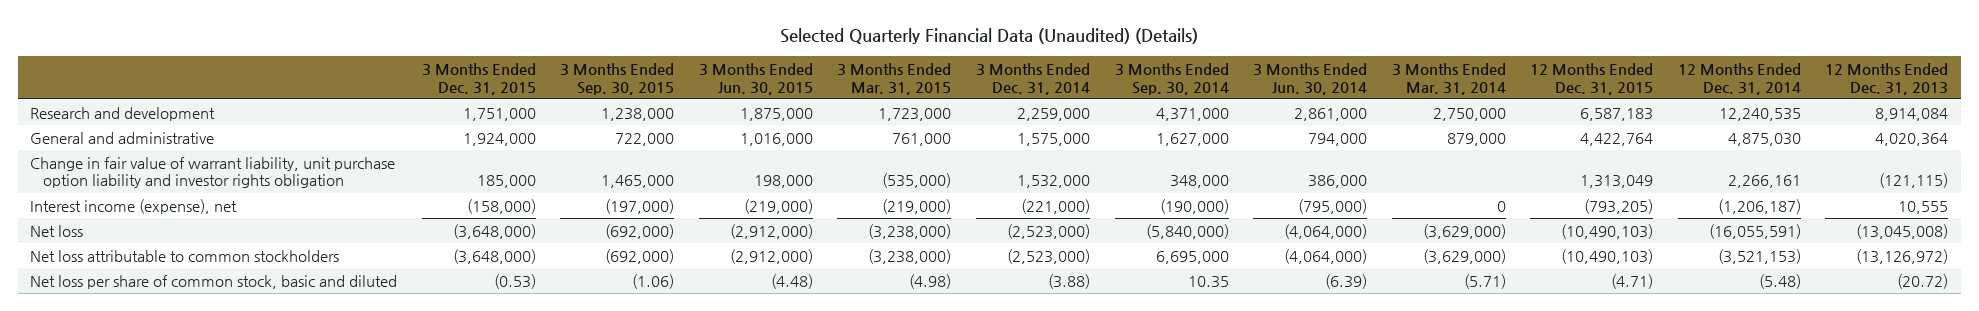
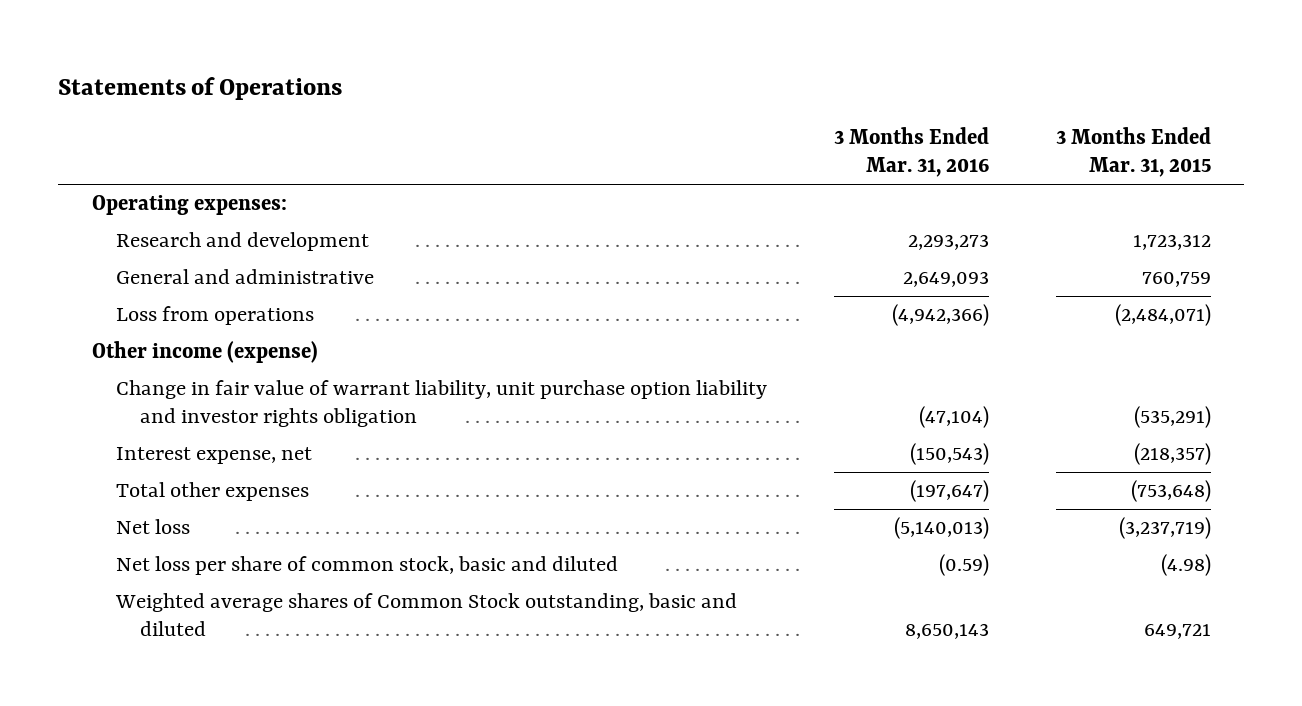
[780,28,1199,45] Selected Quarterly Financial Data (Unaudited) (Details) -> [57,77,342,101] Statements of Operations
[421,62,536,95] 3 Months Ended Dec. 31, 2015 -> none
[560,62,675,95] 3 Months Ended Sep. 30, 2015 -> none
[698,62,813,95] 3 Months Ended Jun. 30, 2015 -> none
[975,62,1090,95] 3 Months Ended Dec. 31, 2014 -> none
[1114,62,1229,95] 3 Months Ended Sep. 30, 2014 -> none
[1253,62,1368,95] 3 Months Ended Jun. 30, 2014 -> none
[1391,62,1506,95] 3 Months Ended Mar. 31, 2014 -> none
[1530,62,1654,95] 12 Months Ended Dec. 31, 2015 -> none
[1677,62,1801,95] 12 Months Ended Dec. 31, 2014 -> none
[1825,62,1949,95] 12 Months Ended Dec. 31, 2013 -> none
none -> [833,127,989,178] 3 Months Ended Mar. 31, 2016
[30,249,340,262] Net loss attributable to common stockholders -> none
none -> [91,195,287,216] Operating expenses:
[878,107,952,121] 1,723,000 -> [1132,234,1211,251] 1,723,312
[892,132,952,146] 761,000 -> [1141,272,1211,288] 760,759
none -> [115,306,314,326] Loss from operations
none -> [91,341,318,364] Other income (expense)
[882,173,952,189] (535,000) -> [1133,406,1211,429] (535,291)
[30,198,238,214] Interest income (expense), net -> [115,447,312,465] Interest expense, net
[882,198,952,214] (219,000) -> [1133,443,1211,466] (218,357)
none -> [115,482,309,502] Total other expenses
[868,223,952,239] (3,238,000) -> [1118,517,1211,540] (3,237,719)
none -> [114,593,737,637] Weighted average shares of Common Stock outstanding, basic and diluted

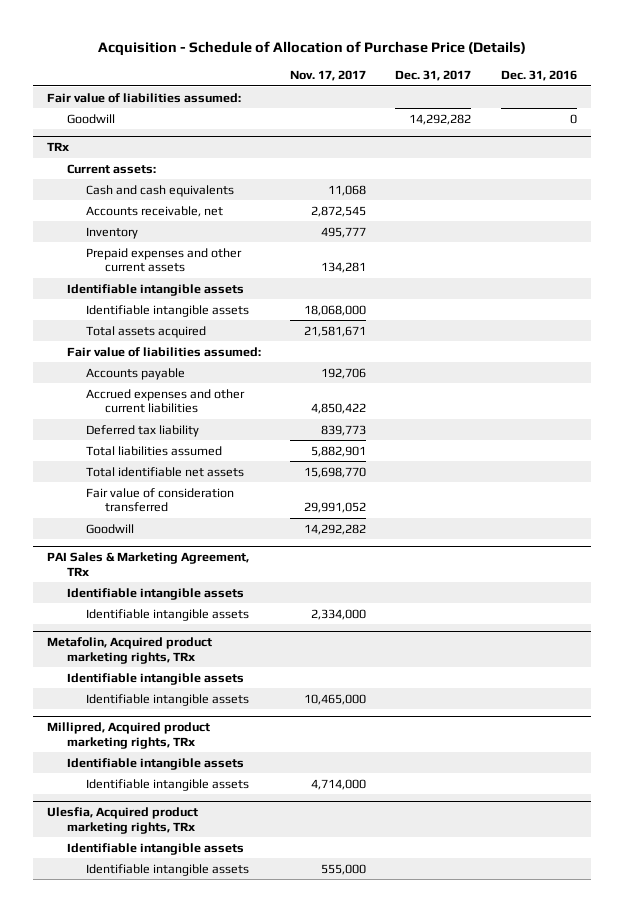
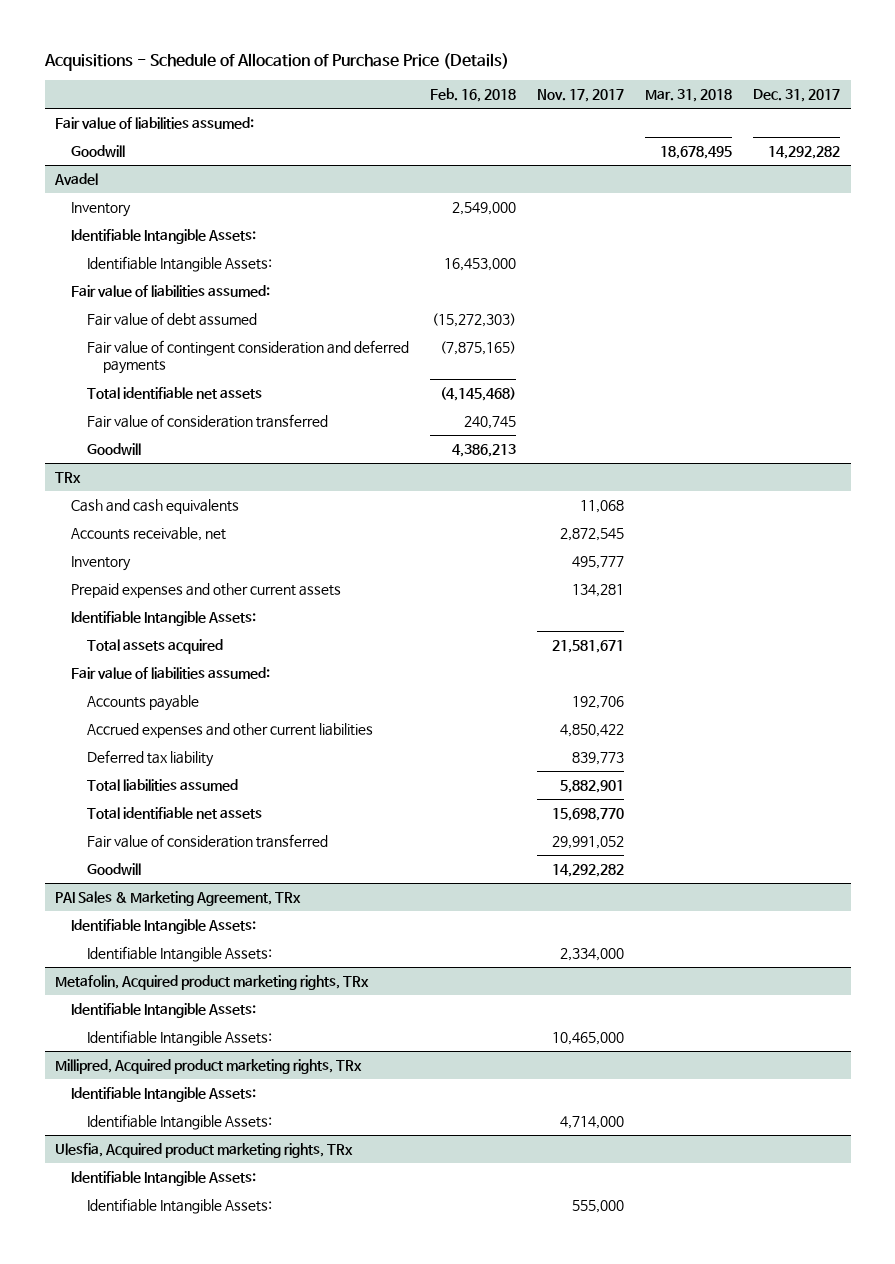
[98,41,527,57] Acquisition - Schedule of Allocation of Purchase Price (Details) -> [43,53,509,72] Acquisitions - Schedule of Allocation of Purchase Price (Details)
[500,70,577,82] Dec. 31, 2016 -> none
none -> [429,88,516,103] Feb. 16, 2018
none -> [645,89,733,103] Mar. 31, 2018
none -> [54,173,99,186] Avadel
none -> [71,202,132,218] Inventory
none -> [71,229,257,245] Identifiable Intangible Assets:
none -> [86,256,272,273] Identifiable Intangible Assets:
none -> [71,285,271,298] Fair value of liabilities assumed:
none -> [86,312,257,327] Fair value of debt assumed
none -> [86,340,409,375] Fair value of contingent consideration and deferred payments
none -> [86,387,262,400] Total identifiable net assets
none -> [86,414,328,429] Fair value of consideration transferred
none -> [86,443,141,456] Goodwill
[66,163,156,174] Current assets: -> none
[86,304,250,317] Identifiable intangible assets -> none
[66,283,244,296] Identifiable intangible assets -> [71,611,257,627] Identifiable Intangible Assets:
[66,587,244,600] Identifiable intangible assets -> [71,919,257,935] Identifiable Intangible Assets:
[86,608,250,621] Identifiable intangible assets -> [86,946,272,963] Identifiable Intangible Assets:
[66,672,244,685] Identifiable intangible assets -> [71,1003,257,1019] Identifiable Intangible Assets:
[86,693,250,706] Identifiable intangible assets -> [86,1030,272,1047] Identifiable Intangible Assets:
[66,757,244,770] Identifiable intangible assets -> [71,1087,257,1103] Identifiable Intangible Assets:
[86,778,250,791] Identifiable intangible assets -> [86,1114,272,1131] Identifiable Intangible Assets:
[66,842,244,855] Identifiable intangible assets -> [71,1171,257,1187] Identifiable Intangible Assets:
[86,863,250,876] Identifiable intangible assets -> [86,1198,272,1215] Identifiable Intangible Assets:

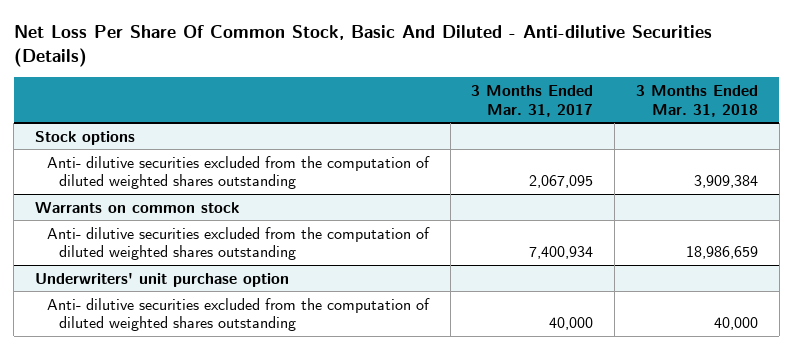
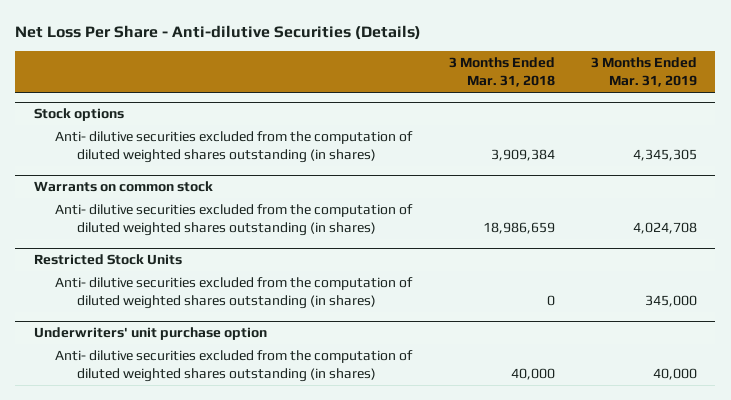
[13,24,712,67] Net Loss Per Share Of Common Stock, Basic And Diluted - Anti-dilutive Securities (Details) -> [15,25,422,41] Net Loss Per Share - Anti-dilutive Securities (Details)
[471,84,594,117] 3 Months Ended Mar. 31, 2017 -> none
none -> [590,57,697,88] 3 Months Ended Mar. 31, 2019
[46,155,430,190] Anti- dilutive securities excluded from the computation of diluted weighted shares outstanding -> [55,131,414,164] Anti- dilutive securities excluded from the computation of diluted weighted shares outstanding (in shares)
[46,226,430,261] Anti- dilutive securities excluded from the computation of diluted weighted shares outstanding -> [55,204,414,237] Anti- dilutive securities excluded from the computation of diluted weighted shares outstanding (in shares)
none -> [33,254,182,266] Restricted Stock Units
none -> [55,277,414,310] Anti- dilutive securities excluded from the computation of diluted weighted shares outstanding (in shares)
[46,297,430,332] Anti- dilutive securities excluded from the computation of diluted weighted shares outstanding -> [55,350,414,383] Anti- dilutive securities excluded from the computation of diluted weighted shares outstanding (in shares)

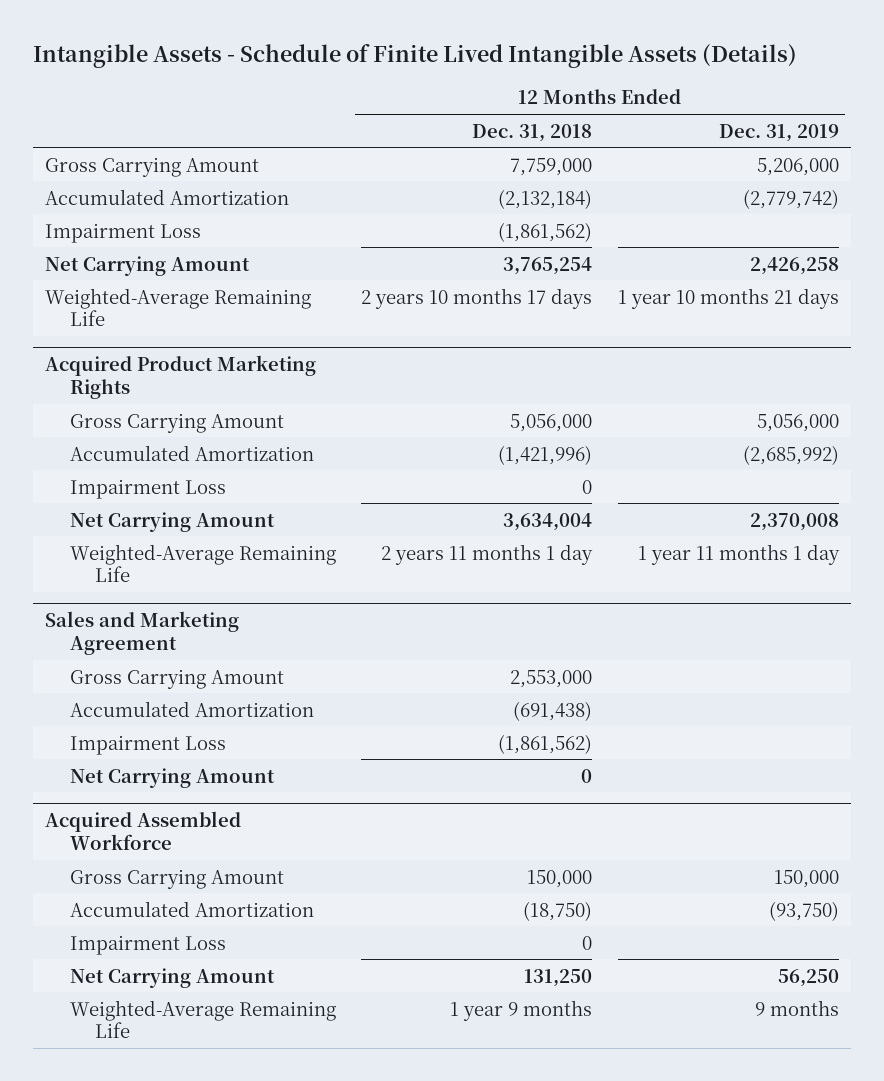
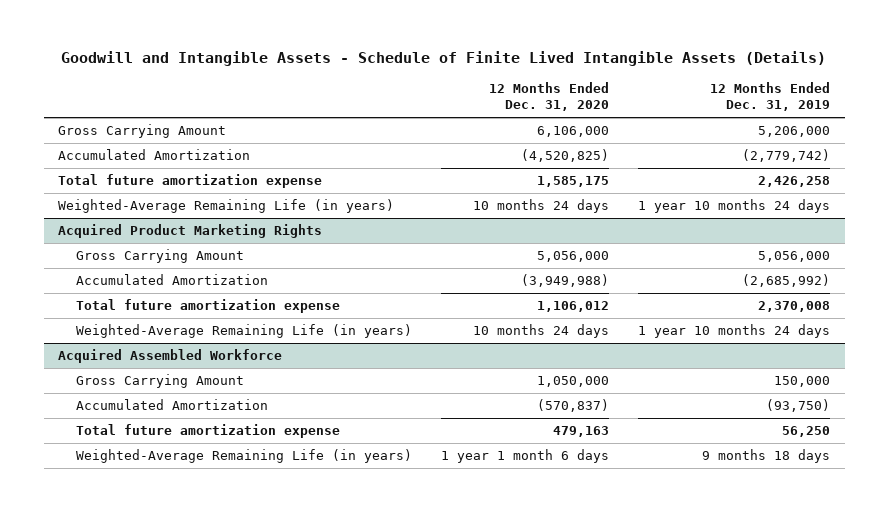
[32,43,797,68] Intangible Assets - Schedule of Finite Lived Intangible Assets (Details) -> [61,51,827,67] Goodwill and Intangible Assets - Schedule of Finite Lived Intangible Assets (Details)
[472,123,593,142] Dec. 31, 2018 -> none
none -> [489,82,610,112] 12 Months Ended Dec. 31, 2020
[45,222,202,243] Impairment Loss -> none
[45,255,251,276] Net Carrying Amount -> [58,174,323,189] Total future amortization expense
[45,287,312,327] Weighted-Average Remaining Life -> [58,199,395,214] Weighted-Average Remaining Life (in years)
[617,287,839,309] 1 year 10 months 21 days -> [638,199,831,214] 1 year 10 months 24 days
[70,478,227,499] Impairment Loss -> none
[45,610,240,655] Sales and Marketing Agreement -> none
[70,668,285,689] Gross Carrying Amount -> none
[70,700,315,717] Accumulated Amortization -> none
[70,734,227,755] Impairment Loss -> none
[70,767,276,788] Net Carrying Amount -> none
[70,511,276,532] Net Carrying Amount -> [76,299,341,314] Total future amortization expense
[70,543,337,583] Weighted-Average Remaining Life -> [76,324,413,339] Weighted-Average Remaining Life (in years)
[637,543,840,565] 1 year 11 months 1 day -> [638,324,831,339] 1 year 10 months 24 days
[70,934,227,955] Impairment Loss -> none
[70,967,276,988] Net Carrying Amount -> [76,424,341,439] Total future amortization expense
[70,999,337,1039] Weighted-Average Remaining Life -> [76,449,413,464] Weighted-Average Remaining Life (in years)
[754,999,839,1016] 9 months -> [702,449,831,464] 9 months 18 days

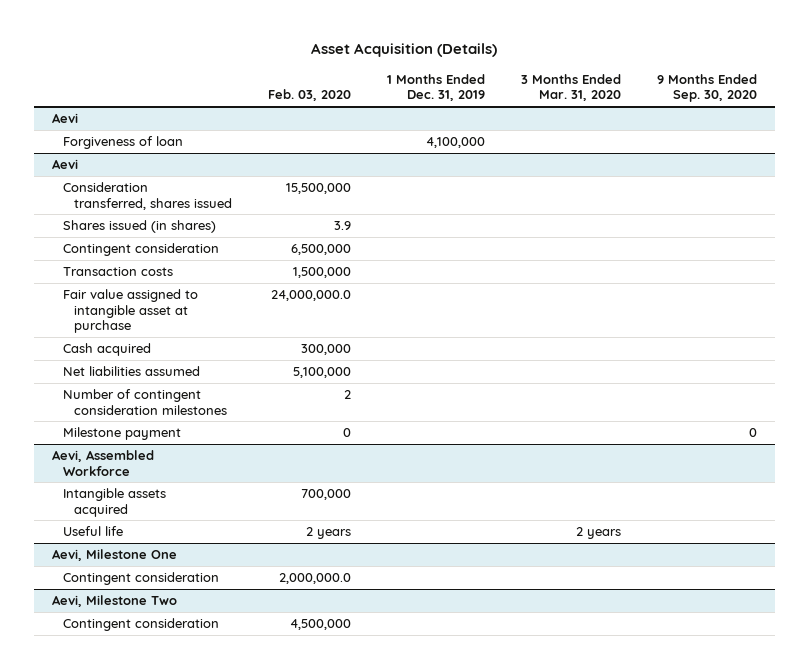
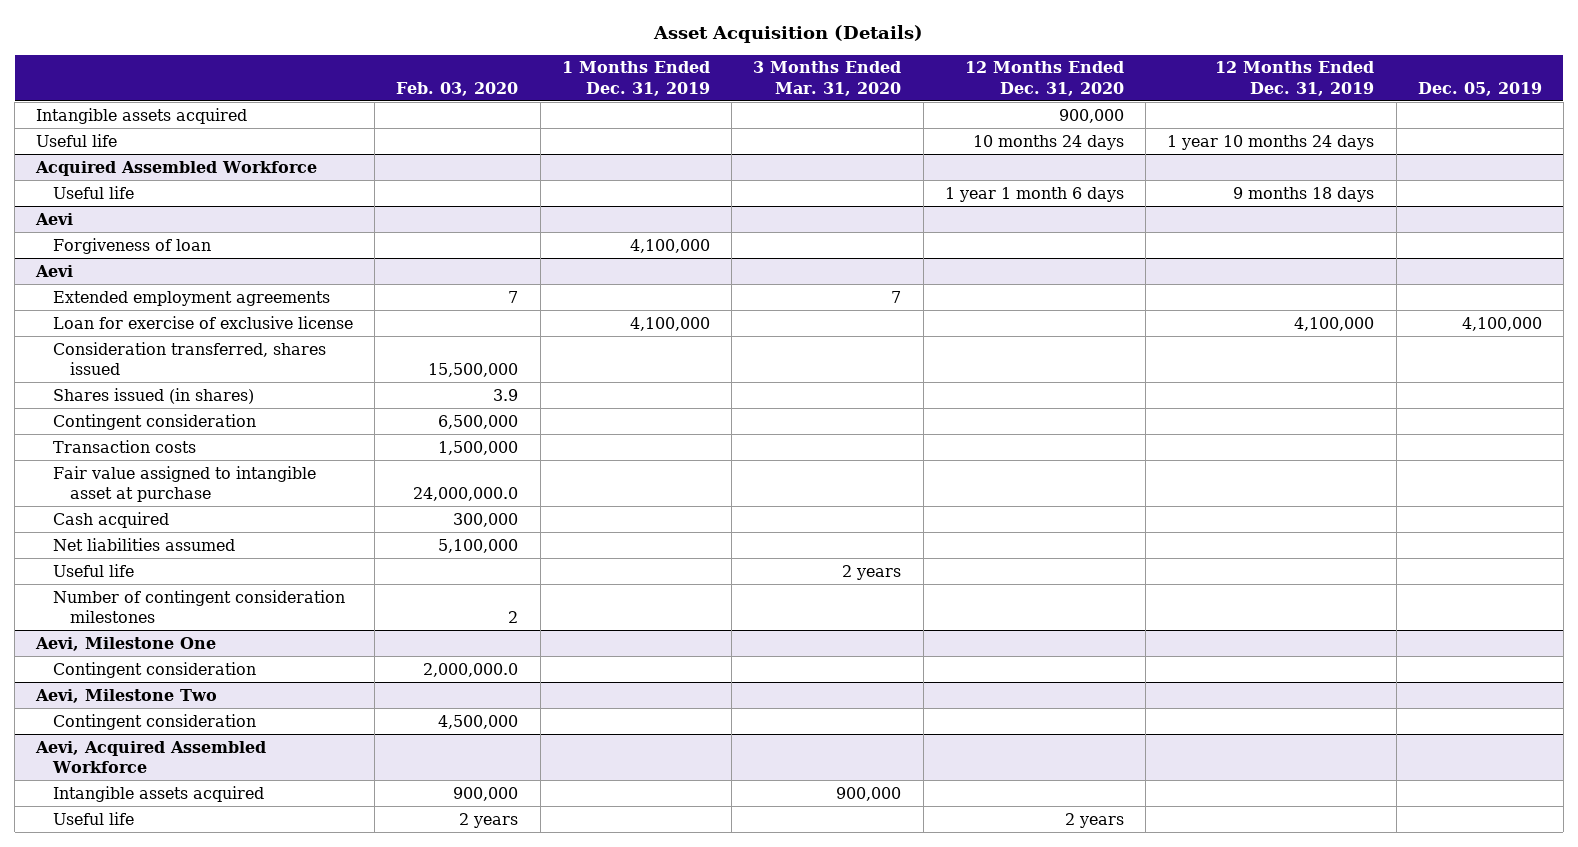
[656,73,757,103] 9 Months Ended Sep. 30, 2020 -> none
none -> [964,61,1124,96] 12 Months Ended Dec. 31, 2020
none -> [1215,61,1375,96] 12 Months Ended Dec. 31, 2019
none -> [1417,81,1542,96] Dec. 05, 2019
none -> [36,107,248,124] Intangible assets acquired
none -> [36,133,118,147] Useful life
none -> [35,160,318,176] Acquired Assembled Workforce
none -> [53,185,135,199] Useful life
none -> [53,290,331,306] Extended employment agreements
none -> [53,315,354,329] Loan for exercise of exclusive license
none -> [53,563,135,577] Useful life
[62,427,181,441] Milestone payment -> none
[51,450,154,476] Aevi, Assembled Workforce -> none
[62,488,166,517] Intangible assets acquired -> none
[62,526,123,537] Useful life -> none
none -> [35,740,267,773] Aevi, Acquired Assembled Workforce
none -> [53,785,265,802] Intangible assets acquired
none -> [53,811,135,825] Useful life

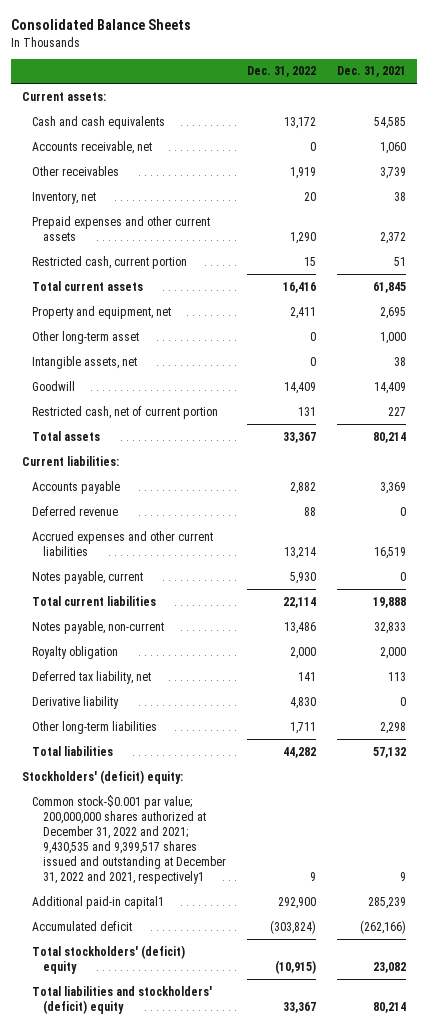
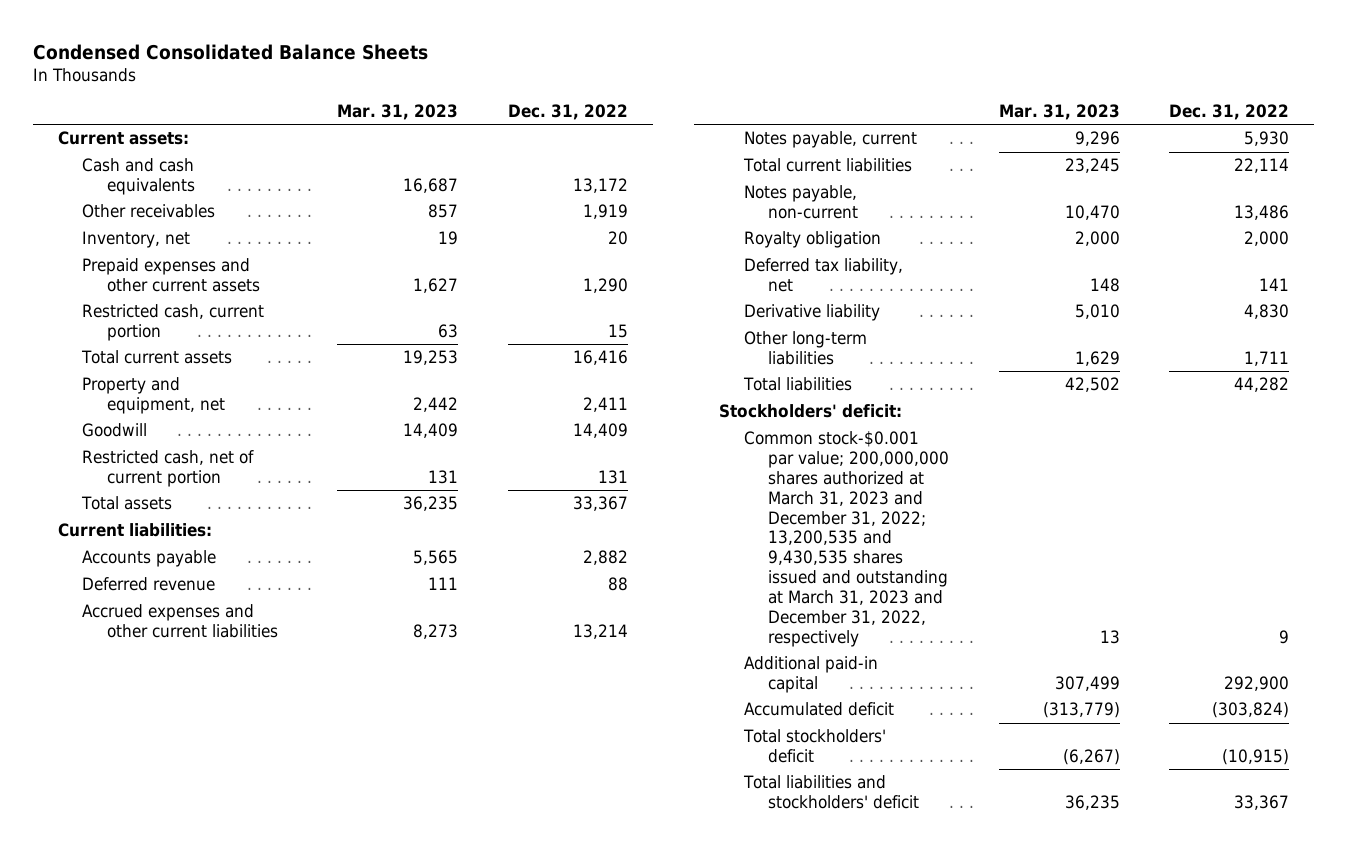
[11,19,192,31] Consolidated Balance Sheets -> [32,43,428,60] Condensed Consolidated Balance Sheets
[337,66,407,78] Dec. 31, 2021 -> none
none -> [337,104,459,121] Mar. 31, 2023
[32,140,153,154] Accounts receivable, net -> none
[32,330,140,344] Other long-term asset -> none
[32,355,138,369] Intangible assets, net -> none
[22,769,184,784] Stockholders' (deficit) equity: -> [719,404,903,419] Stockholders' deficit:
[32,794,226,884] Common stock-$0.001 par value; 200,000,000 shares authorized at December 31, 2022 and 2021; 9,430,535 and 9,399,517 shares issued and outstanding at December 31, 2022 and 2021, respectively1 -> [743,431,950,647] Common stock-$0.001 par value; 200,000,000 shares authorized at March 31, 2023 and December 31, 2022; 13,200,535 and 9,430,535 shares issued and outstanding at March 31, 2023 and December 31, 2022, respectively
[32,895,165,909] Additional paid-in capital1 -> [743,656,878,694] Additional paid-in capital
[32,944,186,974] Total stockholders' (deficit) equity -> [742,729,886,764] Total stockholders' deficit
[32,985,213,1014] Total liabilities and stockholders' (deficit) equity -> [742,775,920,810] Total liabilities and stockholders' deficit

